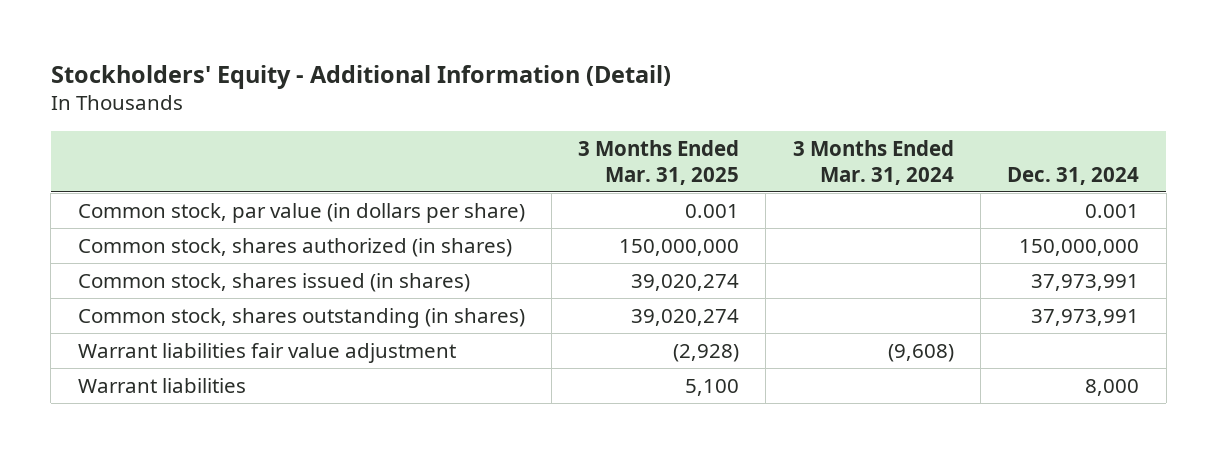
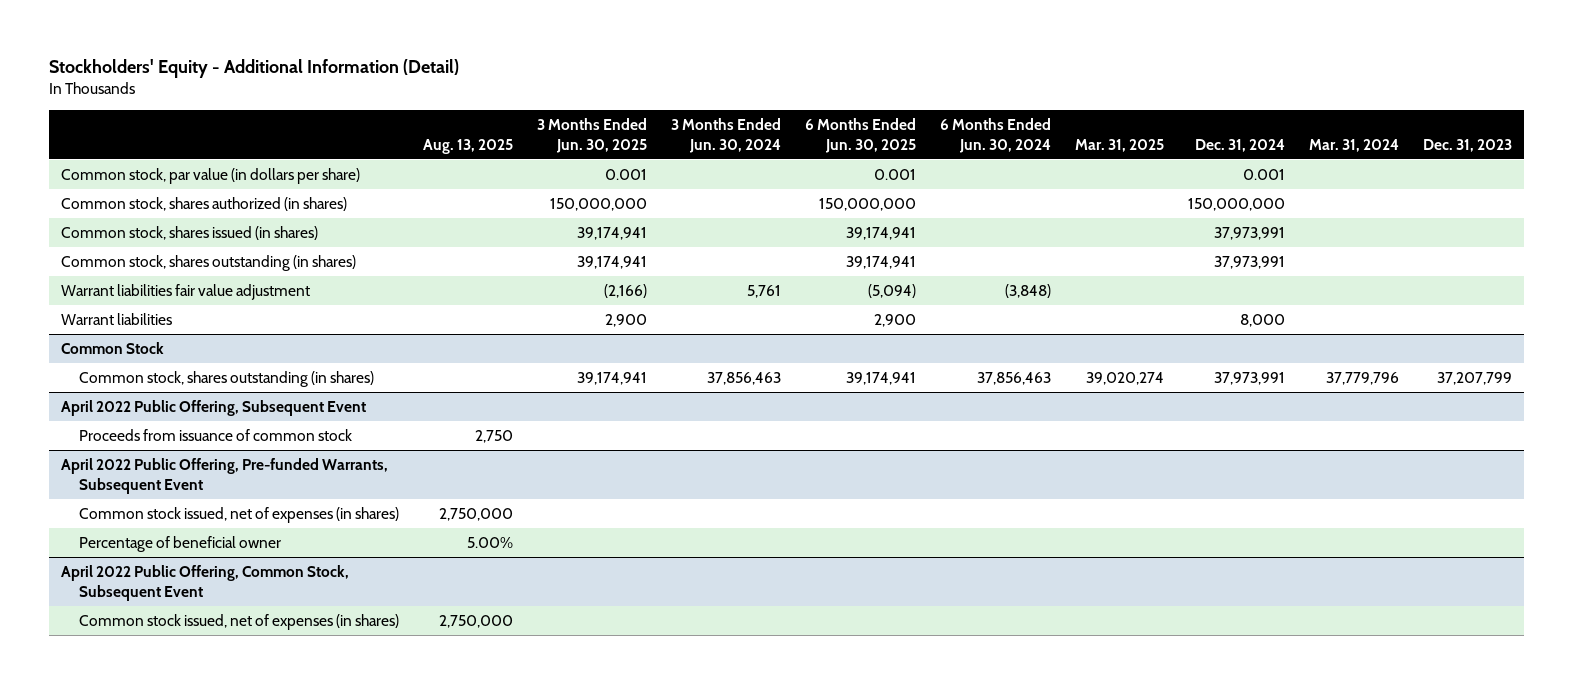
[578,140,740,185] 3 Months Ended Mar. 31, 2025 -> none
[792,140,954,185] 3 Months Ended Mar. 31, 2024 -> none
none -> [423,138,514,154] Aug. 13, 2025
none -> [536,117,647,153] 3 Months Ended Jun. 30, 2025
none -> [670,117,781,153] 3 Months Ended Jun. 30, 2024
none -> [804,117,916,153] 6 Months Ended Jun. 30, 2025
none -> [939,117,1051,153] 6 Months Ended Jun. 30, 2024
none -> [1074,138,1164,152] Mar. 31, 2025
none -> [1308,138,1399,152] Mar. 31, 2024
none -> [1422,138,1512,152] Dec. 31, 2023
none -> [60,342,164,355] Common Stock
none -> [79,371,375,388] Common stock, shares outstanding (in shares)
none -> [60,400,366,417] April 2022 Public Offering, Subsequent Event
none -> [79,429,353,442] Proceeds from issuance of common stock
none -> [60,458,388,494] April 2022 Public Offering, Pre-funded Warrants, Subsequent Event
none -> [79,507,400,524] Common stock issued, net of expenses (in shares)
none -> [79,536,282,553] Percentage of beneficial owner
none -> [60,565,349,601] April 2022 Public Offering, Common Stock, Subsequent Event
none -> [79,614,400,631] Common stock issued, net of expenses (in shares)

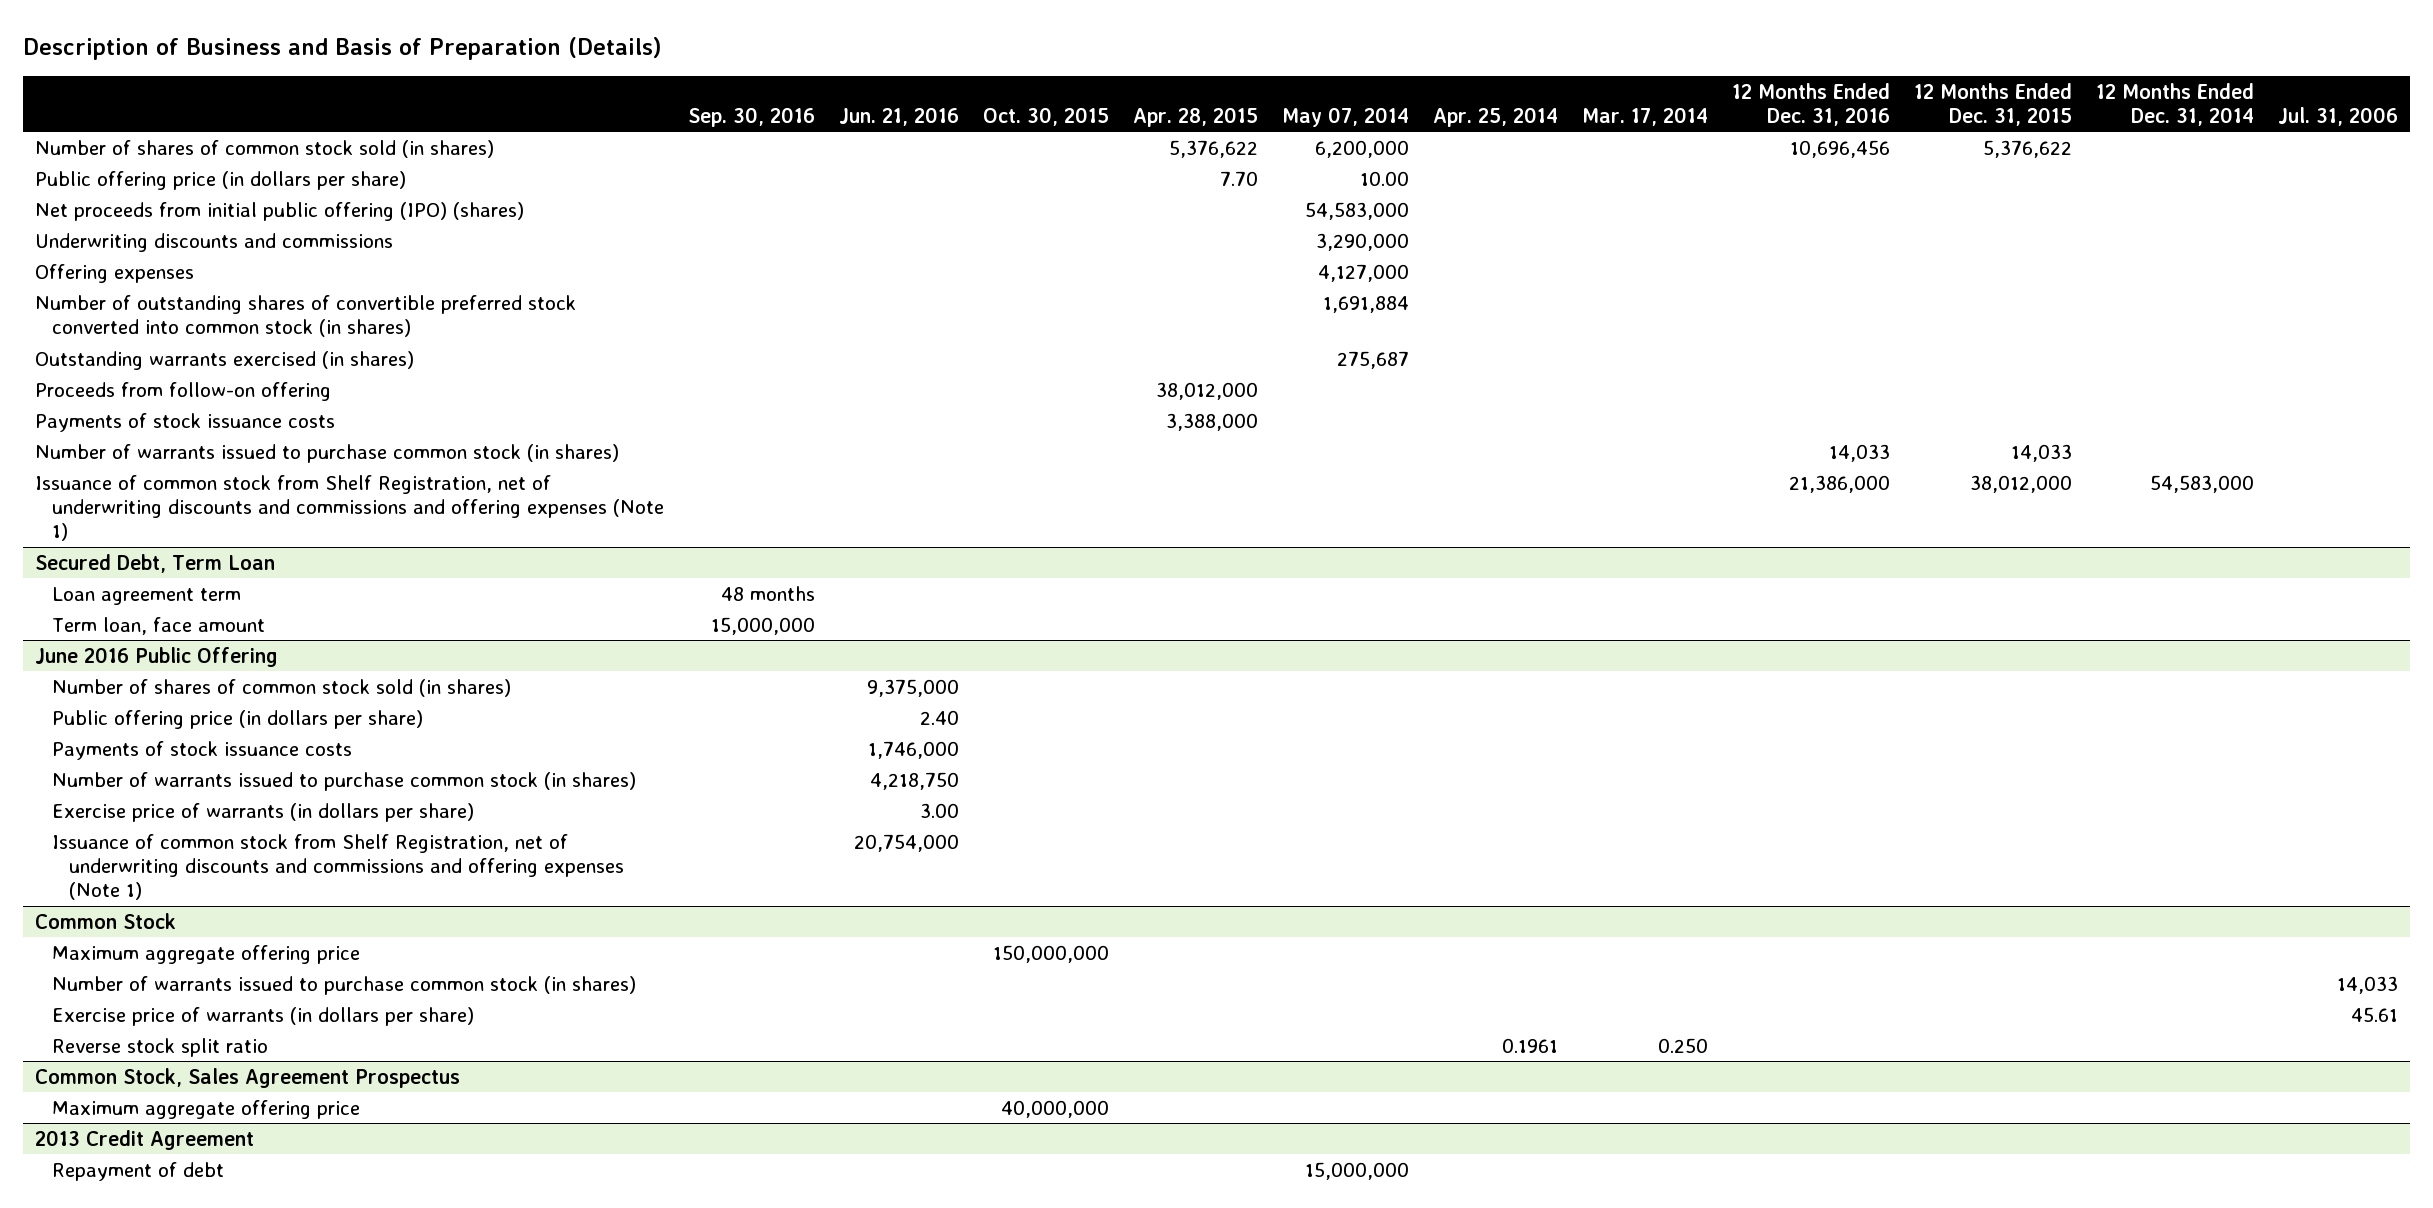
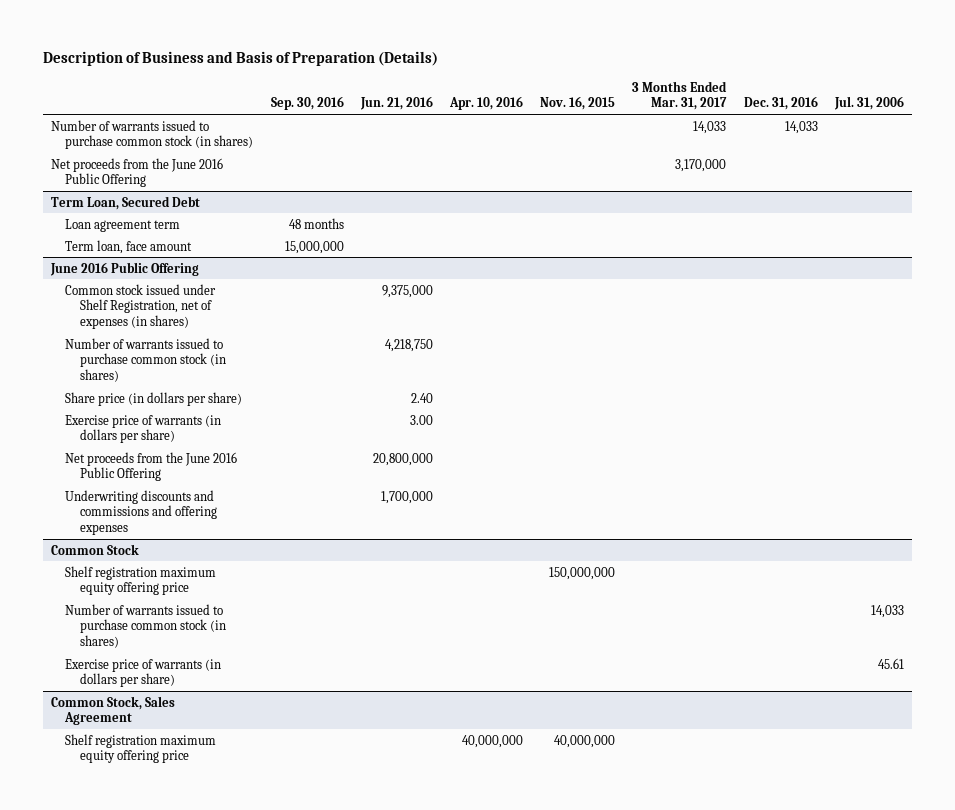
[982,106,1109,126] Oct. 30, 2015 -> none
[1132,106,1258,127] Apr. 28, 2015 -> none
[1281,106,1409,127] May 07, 2014 -> none
[1432,106,1558,127] Apr. 25, 2014 -> none
[1581,106,1708,126] Mar. 17, 2014 -> none
[1731,82,1890,126] 12 Months Ended Dec. 31, 2016 -> none
[1913,82,2072,126] 12 Months Ended Dec. 31, 2015 -> none
[2095,82,2254,126] 12 Months Ended Dec. 31, 2014 -> none
none -> [448,96,523,111] Apr. 10, 2016
none -> [540,96,616,111] Nov. 16, 2015
none -> [632,80,728,111] 3 Months Ended Mar. 31, 2017
none -> [743,96,818,111] Dec. 31, 2016
[34,139,494,158] Number of shares of common stock sold (in shares) -> none
[34,170,406,190] Public offering price (in dollars per share) -> none
[34,201,524,221] Net proceeds from initial public offering (IPO) (shares) -> none
[34,232,393,252] Underwriting discounts and commissions -> none
[34,263,194,283] Offering expenses -> none
[34,294,576,337] Number of outstanding shares of convertible preferred stock converted into common stock (in shares) -> none
[34,350,414,370] Outstanding warrants exercised (in shares) -> none
[34,381,331,401] Proceeds from follow-on offering -> none
[34,412,335,432] Payments of stock issuance costs -> none
[34,474,664,542] Issuance of common stock from Shelf Registration, net of underwriting discounts and commissions and offering expenses (Note 1) -> [51,157,224,188] Net proceeds from the June 2016 Public Offering
[34,553,275,573] Secured Debt, Term Loan -> [51,195,201,210] Term Loan, Secured Debt
[51,709,423,729] Public offering price (in dollars per share) -> none
[51,740,352,760] Payments of stock issuance costs -> none
[51,678,511,697] Number of shares of common stock sold (in shares) -> [65,283,217,330] Common stock issued under Shelf Registration, net of expenses (in shares)
none -> [65,391,243,406] Share price (in dollars per share)
[51,833,625,901] Issuance of common stock from Shelf Registration, net of underwriting discounts and commissions and offering expenses (Note 1) -> none
none -> [65,451,238,482] Net proceeds from the June 2016 Public Offering
none -> [65,489,217,536] Underwriting discounts and commissions and offering expenses
[51,944,360,964] Maximum aggregate offering price -> [65,565,217,596] Shelf registration maximum equity offering price
[51,1037,268,1057] Reverse stock split ratio -> none
[34,1129,254,1150] 2013 Credit Agreement -> none
[51,1161,224,1181] Repayment of debt -> none
[34,1067,460,1088] Common Stock, Sales Agreement Prospectus -> [51,695,176,726] Common Stock, Sales Agreement
[51,1099,360,1119] Maximum aggregate offering price -> [65,733,217,764] Shelf registration maximum equity offering price

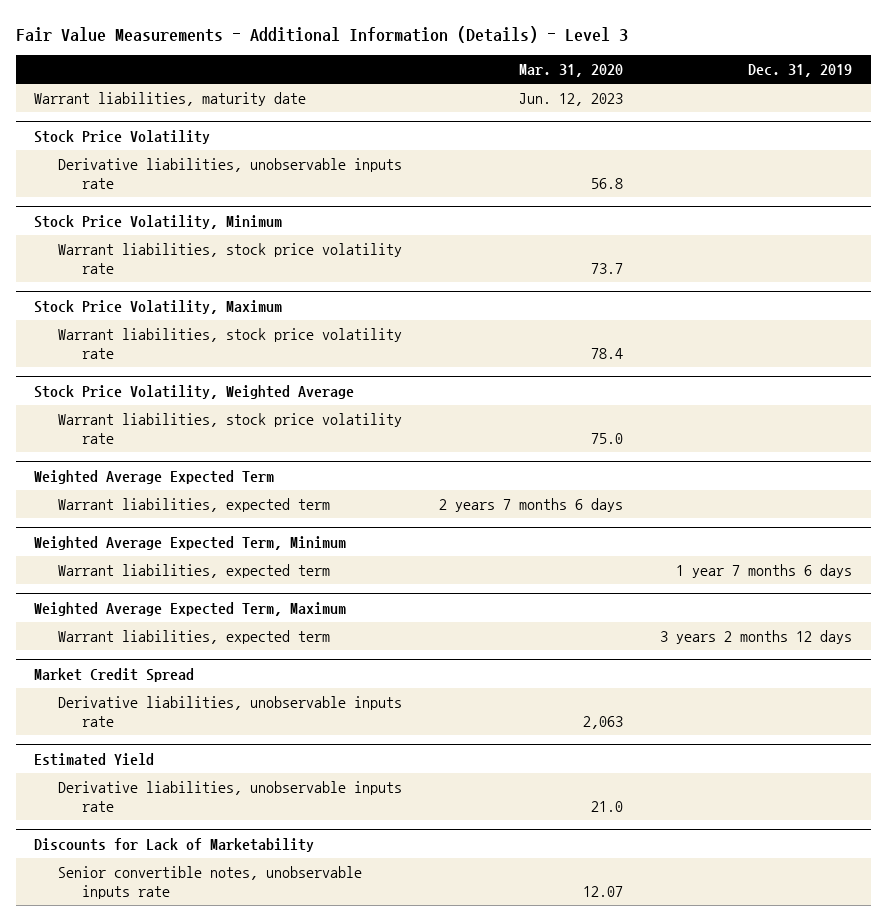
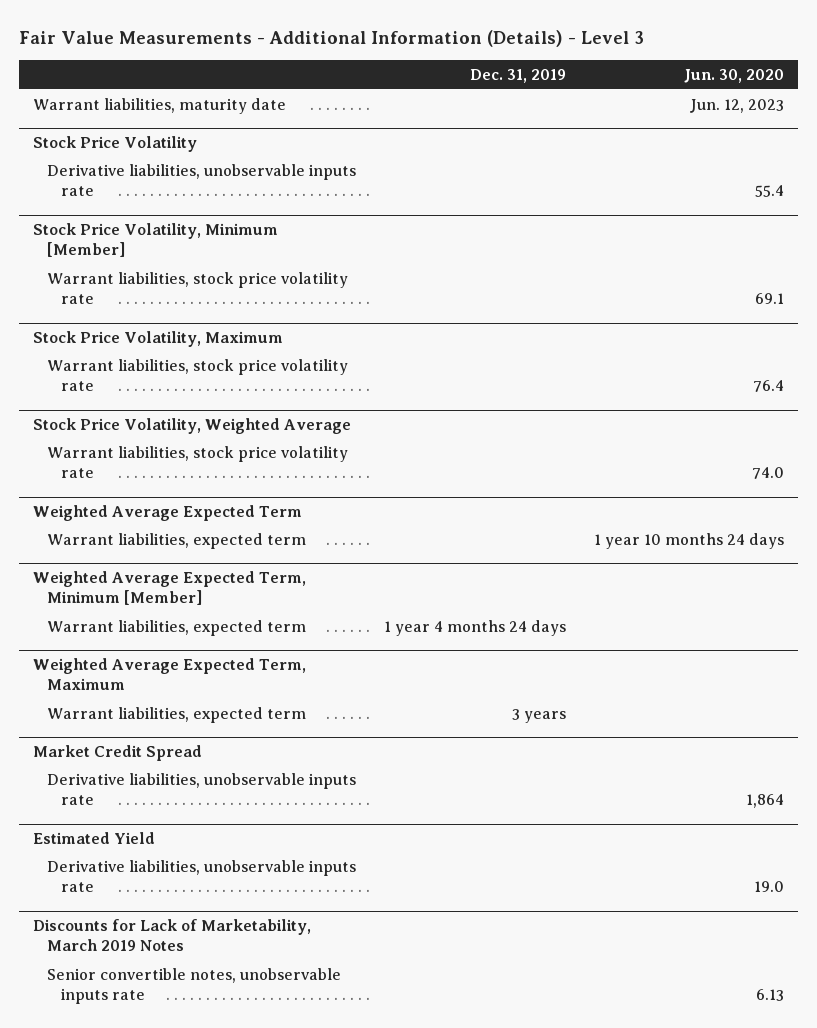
[519,64,624,78] Mar. 31, 2020 -> none
none -> [684,69,785,84] Jun. 30, 2020
[34,214,283,229] Stock Price Volatility, Minimum -> [33,222,279,258] Stock Price Volatility, Minimum [Member]
[34,535,347,550] Weighted Average Expected Term, Minimum -> [33,570,307,606] Weighted Average Expected Term, Minimum [Member]
[676,564,853,579] 1 year 7 months 6 days -> [384,619,567,636] 1 year 4 months 24 days
[660,630,853,645] 3 years 2 months 12 days -> [512,708,567,723] 3 years
[34,837,315,852] Discounts for Lack of Marketability -> [33,918,312,952] Discounts for Lack of Marketability, March 2019 Notes

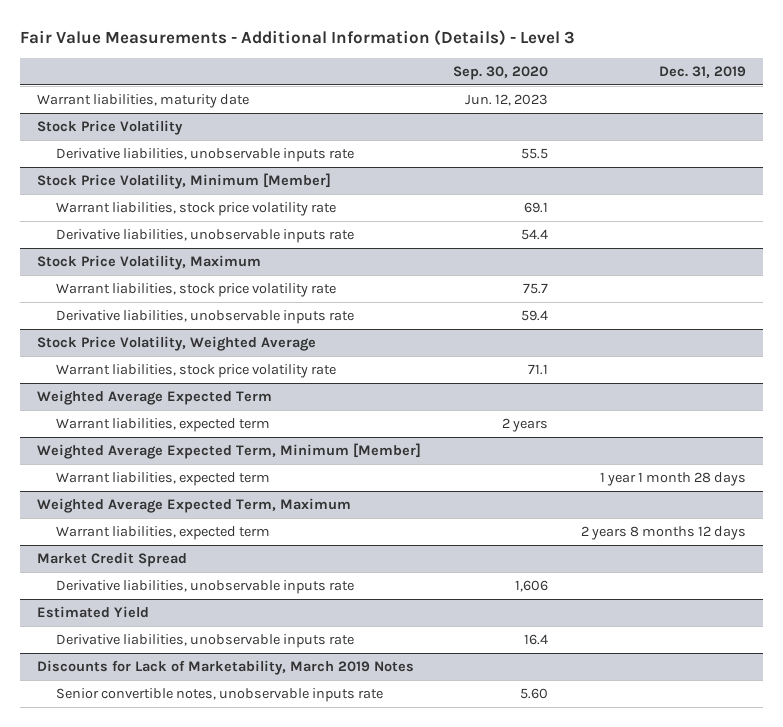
[684,69,785,84] Jun. 30, 2020 -> none
none -> [453,65,549,80] Sep. 30, 2020
none -> [56,229,355,244] Derivative liabilities, unobservable inputs rate
none -> [56,310,355,325] Derivative liabilities, unobservable inputs rate
[384,619,567,636] 1 year 4 months 24 days -> [600,472,747,487] 1 year 1 month 28 days
[512,708,567,723] 3 years -> [581,526,747,541] 2 years 8 months 12 days

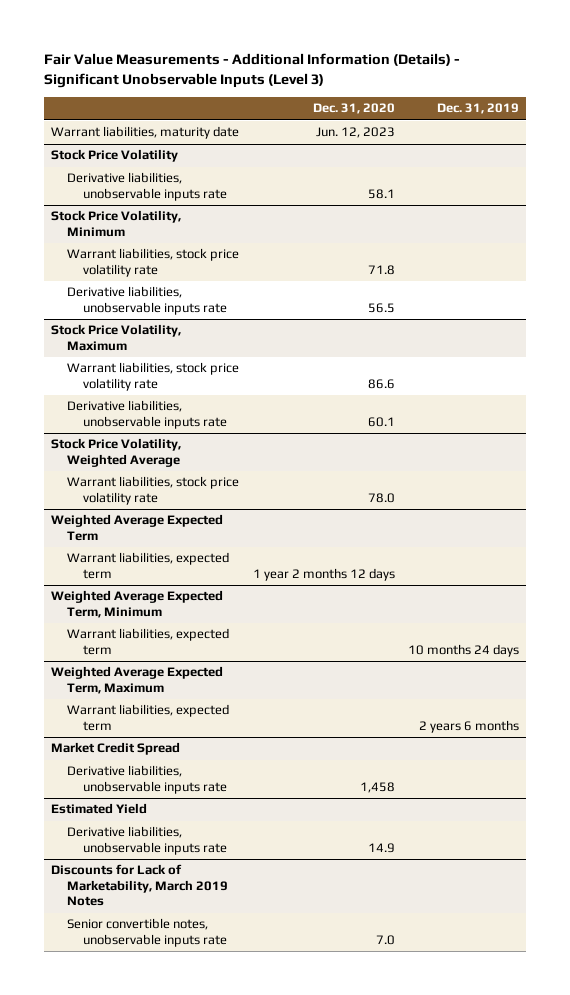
[20,29,576,46] Fair Value Measurements - Additional Information (Details) - Level 3 -> [44,53,461,89] Fair Value Measurements - Additional Information (Details) - Significant Unobservable Inputs (Level 3)
[453,65,549,80] Sep. 30, 2020 -> none
none -> [312,103,395,115] Dec. 31, 2020
[36,173,331,190] Stock Price Volatility, Minimum [Member] -> [51,210,182,237] Stock Price Volatility, Minimum
[36,443,421,460] Weighted Average Expected Term, Minimum [Member] -> [51,590,224,618] Weighted Average Expected Term, Minimum
[600,472,747,487] 1 year 1 month 28 days -> [408,643,520,657] 10 months 24 days
[581,526,747,541] 2 years 8 months 12 days -> [419,719,520,733] 2 years 6 months

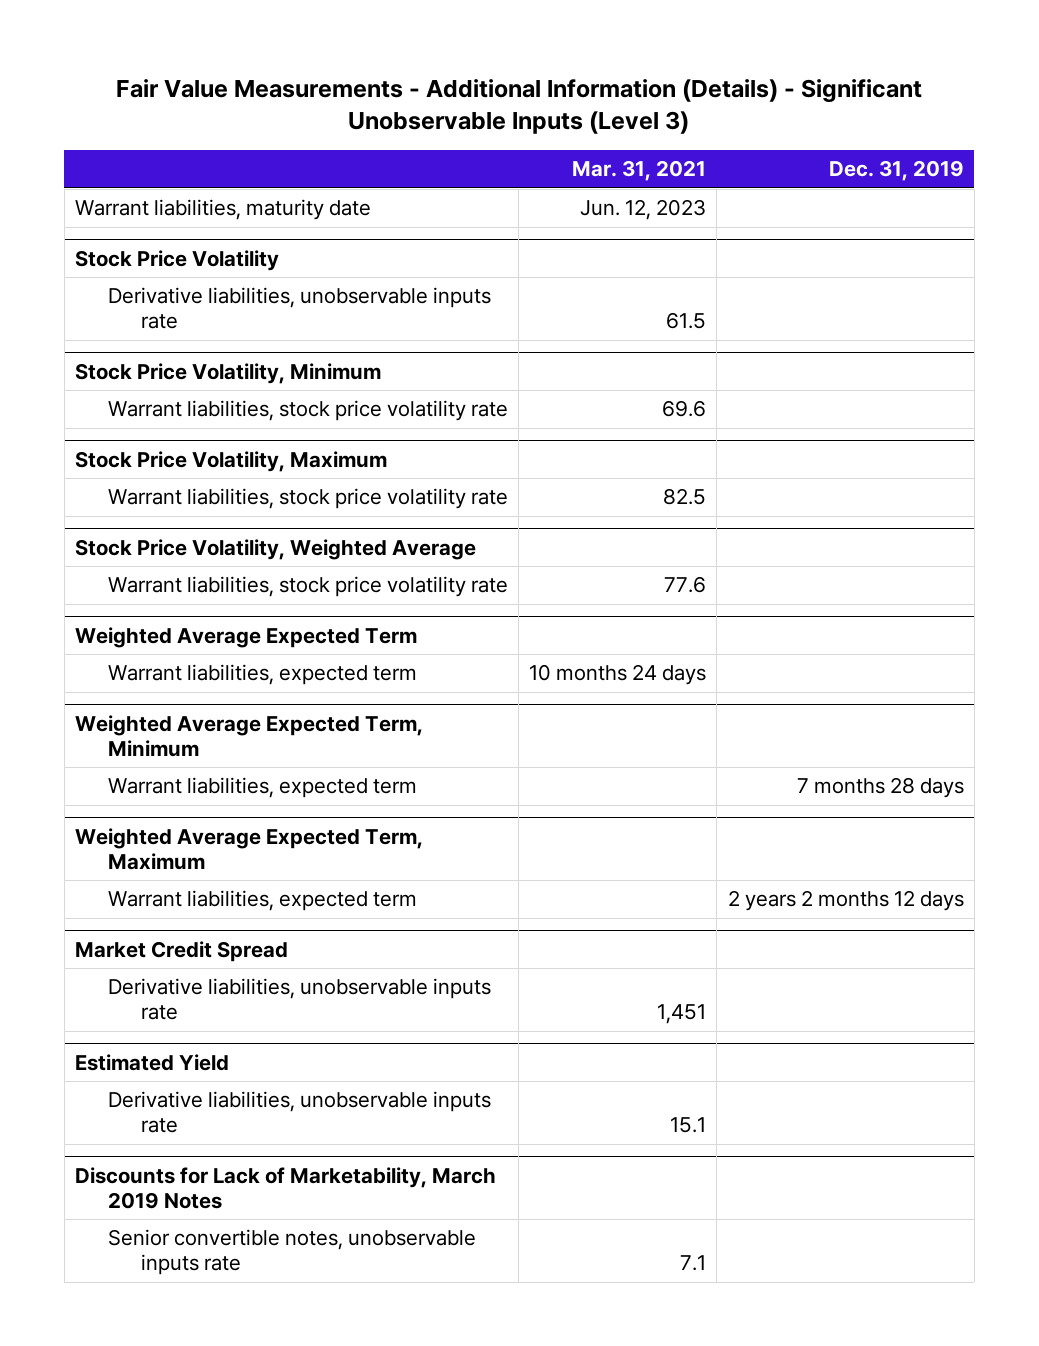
[312,103,395,115] Dec. 31, 2020 -> none
none -> [572,160,707,182] Mar. 31, 2021
[66,286,227,315] Derivative liabilities, unobservable inputs rate -> none
[66,400,227,429] Derivative liabilities, unobservable inputs rate -> none
[408,643,520,657] 10 months 24 days -> [796,777,964,799] 7 months 28 days
[419,719,520,733] 2 years 6 months -> [727,890,964,912] 2 years 2 months 12 days

